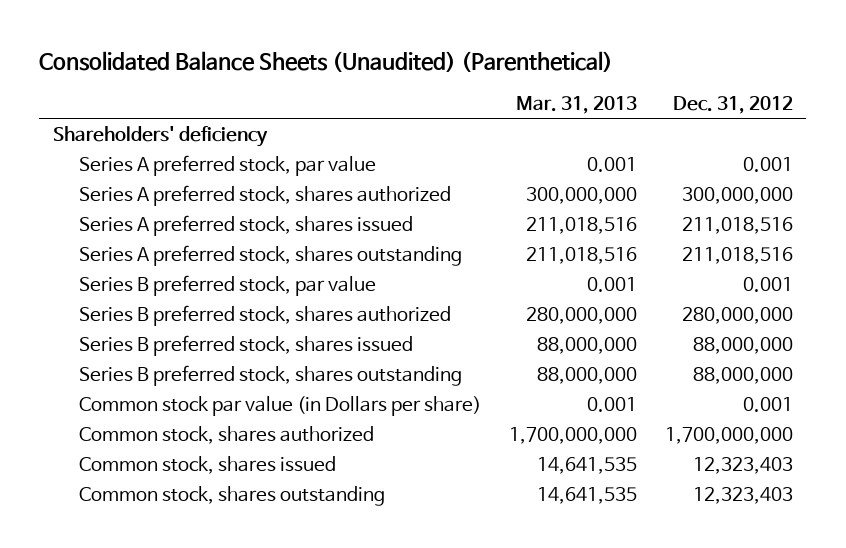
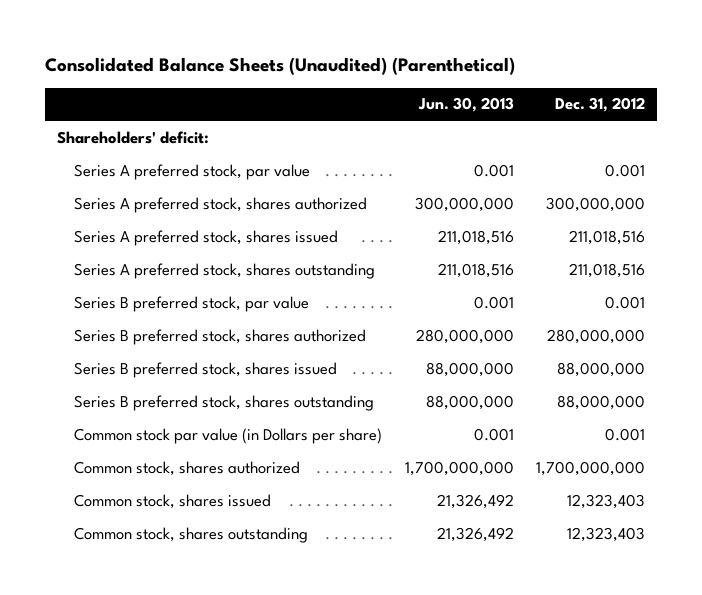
[515,96,637,115] Mar. 31, 2013 -> none
none -> [417,97,514,113] Jun. 30, 2013
[53,125,269,147] Shareholders' deficiency -> [56,130,209,144] Shareholders' deficit:

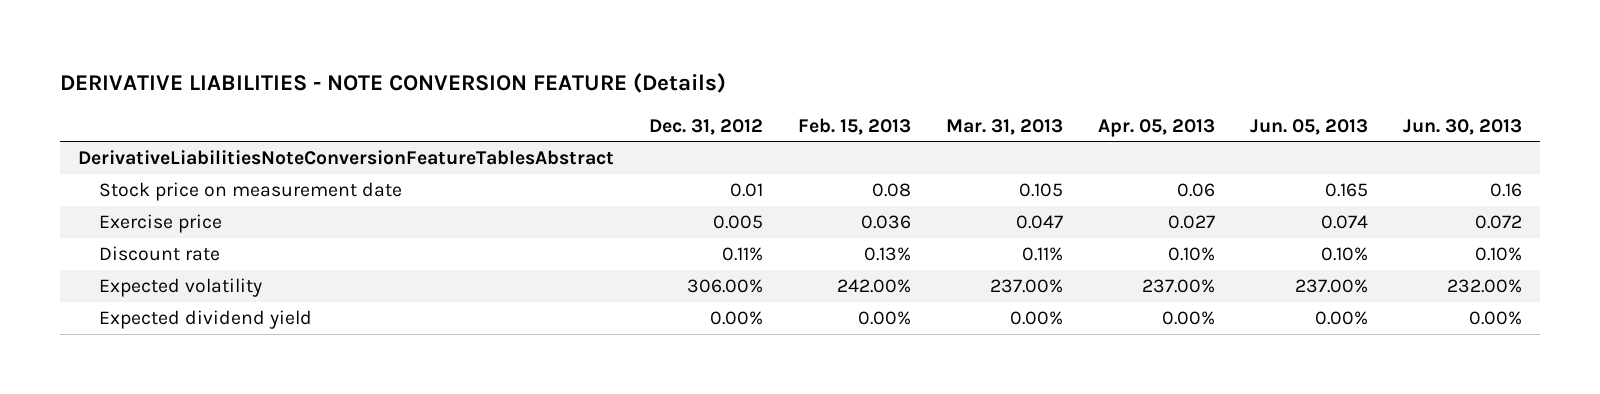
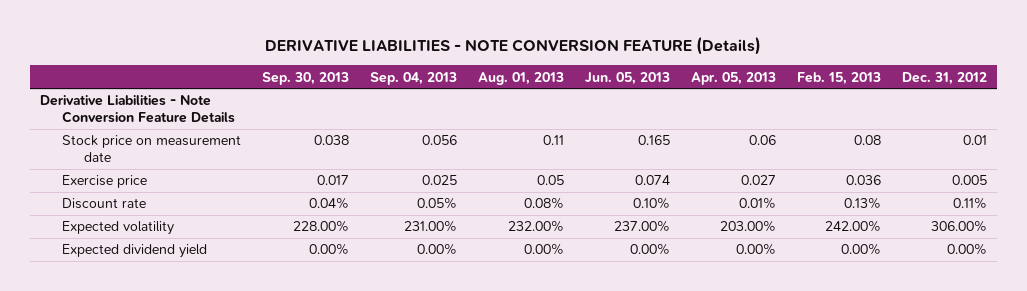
[945,118,1063,135] Mar. 31, 2013 -> none
[1403,118,1523,135] Jun. 30, 2013 -> none
none -> [262,71,350,85] Sep. 30, 2013
none -> [370,71,458,85] Sep. 04, 2013
none -> [477,71,564,85] Aug. 01, 2013
[77,149,614,165] DerivativeLiabilitiesNoteConversionFeatureTablesAbstract -> none
none -> [40,95,236,124] Derivative Liabilities - Note Conversion Feature Details
[1168,246,1216,261] 0.10% -> [738,197,776,210] 0.01%
[1142,278,1216,293] 237.00% -> [719,220,776,233] 203.00%

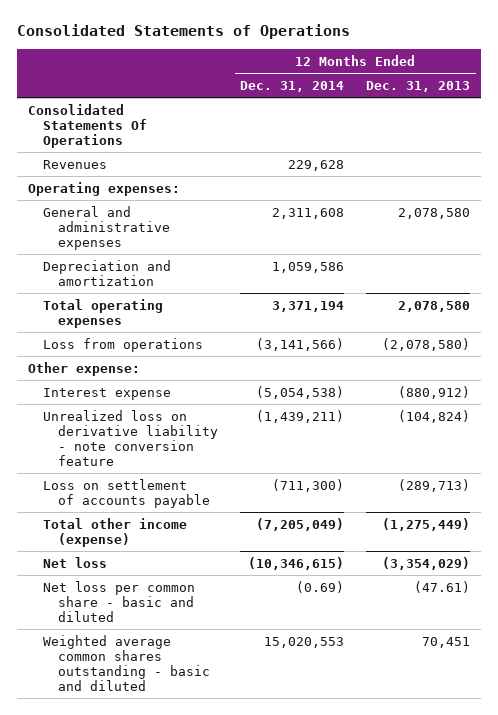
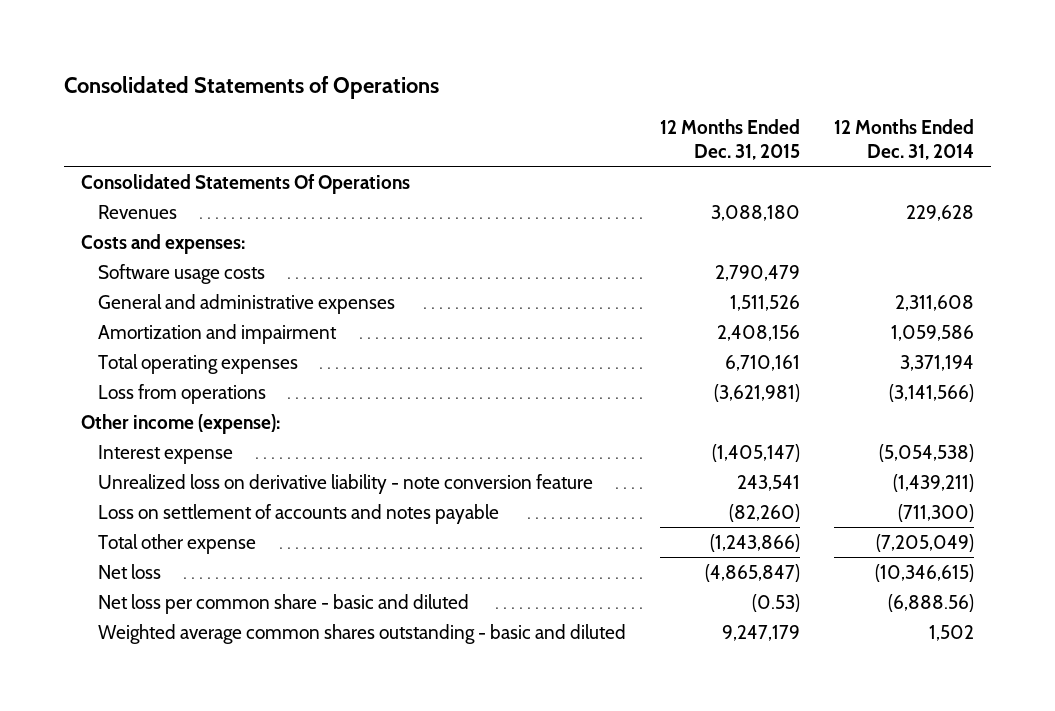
[366,80,471,92] Dec. 31, 2013 -> none
none -> [660,119,801,160] 12 Months Ended Dec. 31, 2015
[27,181,180,196] Operating expenses: -> [80,233,245,254] Costs and expenses:
none -> [98,263,266,284] Software usage costs
[42,259,171,286] Depreciation and amortization -> [98,323,338,344] Amortization and impairment
[27,361,140,376] Other expense: -> [80,413,280,434] Other income (expense):
[42,478,211,508] Loss on settlement of accounts payable -> [98,503,500,524] Loss on settlement of accounts and notes payable
[42,517,187,547] Total other income (expense) -> [98,533,257,554] Total other expense
[296,580,345,593] (0.69) -> [888,593,975,612] (6,888.56)
[264,636,345,648] 15,020,553 -> [929,624,975,641] 1,502

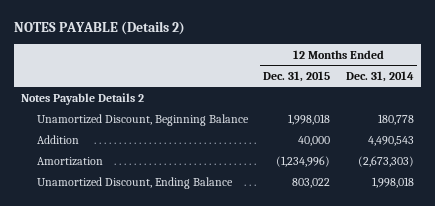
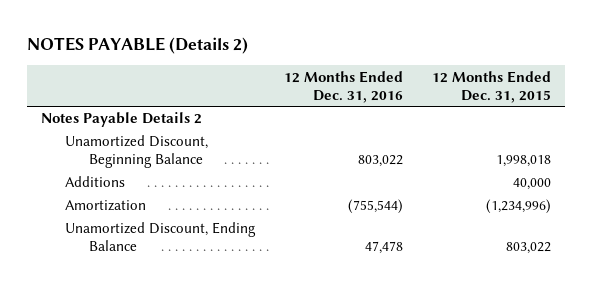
[345,70,414,82] Dec. 31, 2014 -> none
none -> [283,70,403,103] 12 Months Ended Dec. 31, 2016
[37,134,80,144] Addition -> [64,176,125,188] Additions

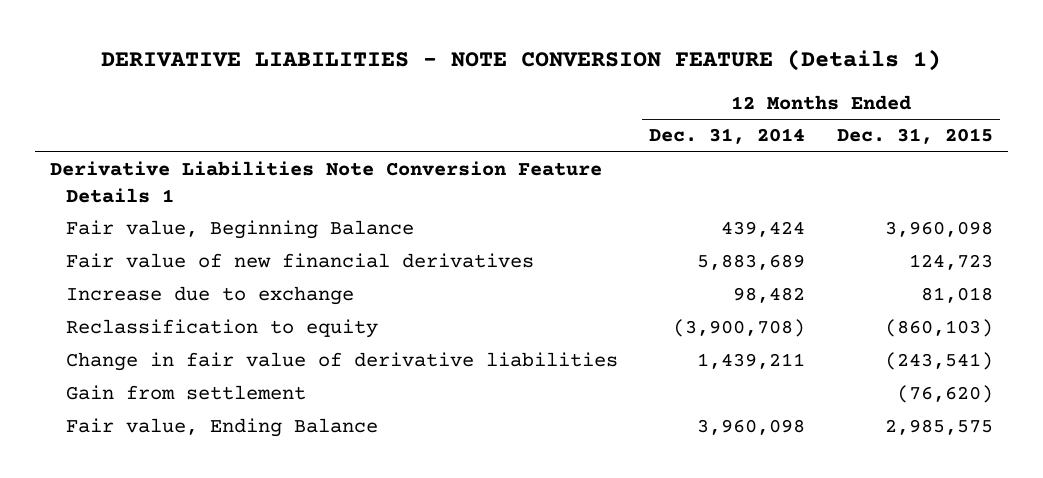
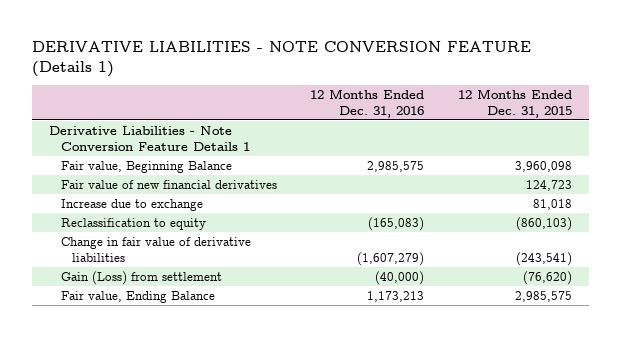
[649,128,806,145] Dec. 31, 2014 -> none
none -> [310,88,425,118] 12 Months Ended Dec. 31, 2016
[50,161,603,203] Derivative Liabilities Note Conversion Feature Details 1 -> [48,126,250,151] Derivative Liabilities - Note Conversion Feature Details 1
[66,385,307,401] Gain from settlement -> [60,271,222,286] Gain (Loss) from settlement

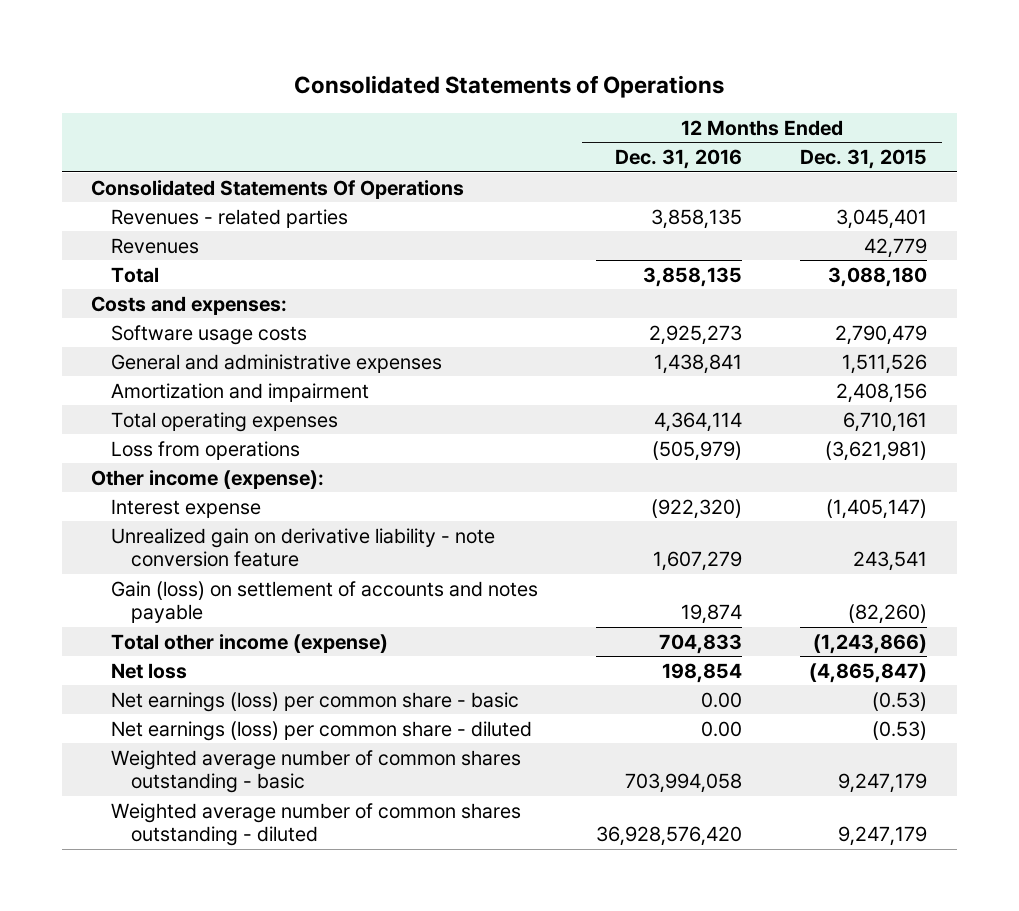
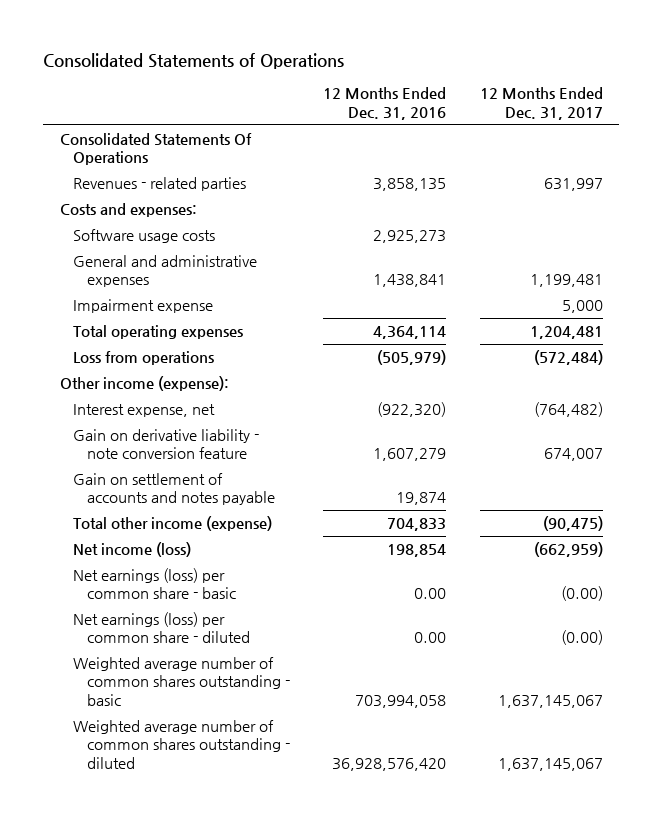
[800,148,928,169] Dec. 31, 2015 -> none
none -> [479,87,603,120] 12 Months Ended Dec. 31, 2017
[110,237,199,254] Revenues -> none
[110,266,159,283] Total -> none
[110,382,369,402] Amortization and impairment -> none
none -> [73,299,214,314] Impairment expense
[110,498,261,518] Interest expense -> [73,404,216,418] Interest expense, net
[110,527,495,567] Unrealized gain on derivative liability - note conversion feature -> [73,429,260,460] Gain on derivative liability - note conversion feature
[110,580,538,623] Gain (loss) on settlement of accounts and notes payable -> [73,473,275,506] Gain on settlement of accounts and notes payable
[110,662,187,679] Net loss -> [73,542,192,558] Net income (loss)

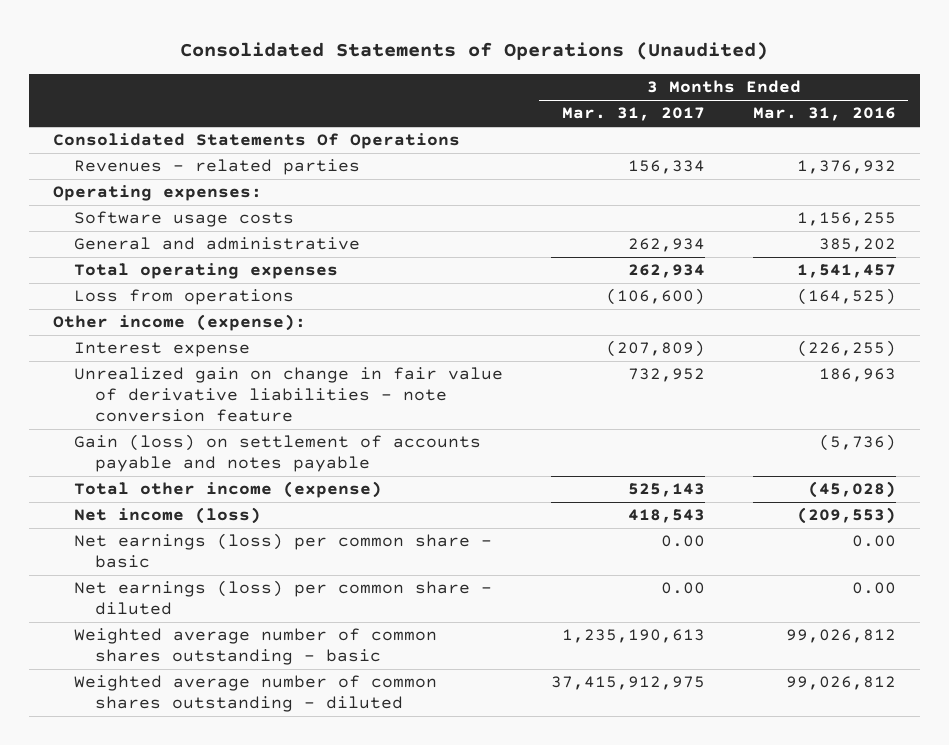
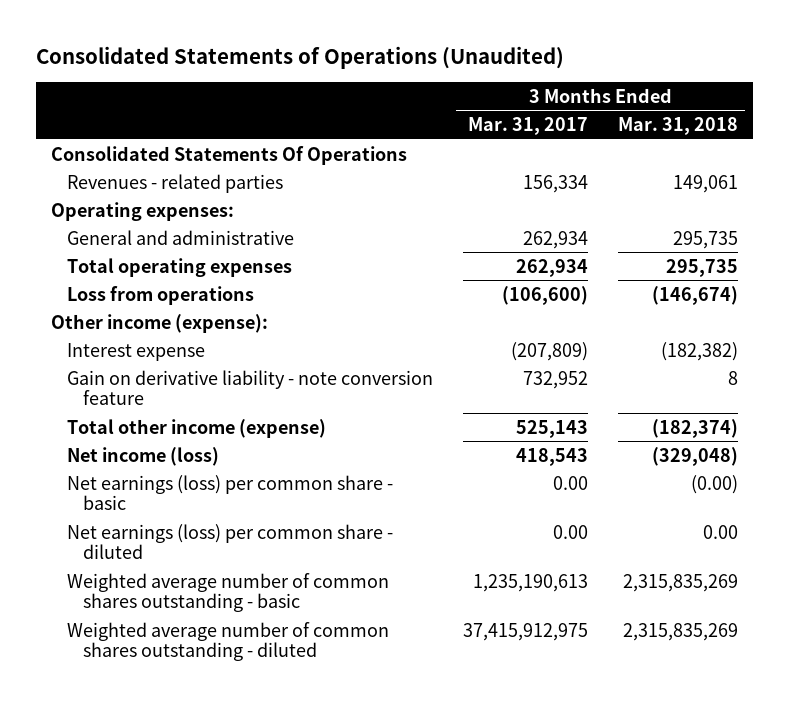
[753,107,897,122] Mar. 31, 2016 -> none
none -> [618,117,739,136] Mar. 31, 2018
[73,211,294,228] Software usage costs -> none
[73,434,481,473] Gain (loss) on settlement of accounts payable and notes payable -> none
[73,367,503,422] Unrealized gain on change in fair value of derivative liabilities - note conversion feature -> [67,369,434,406] Gain on derivative liability - note conversion feature

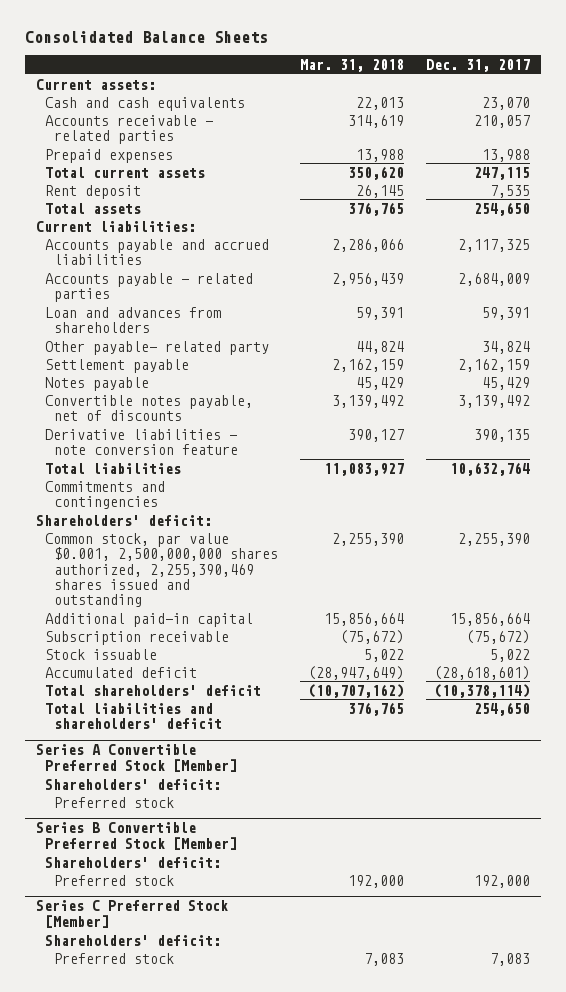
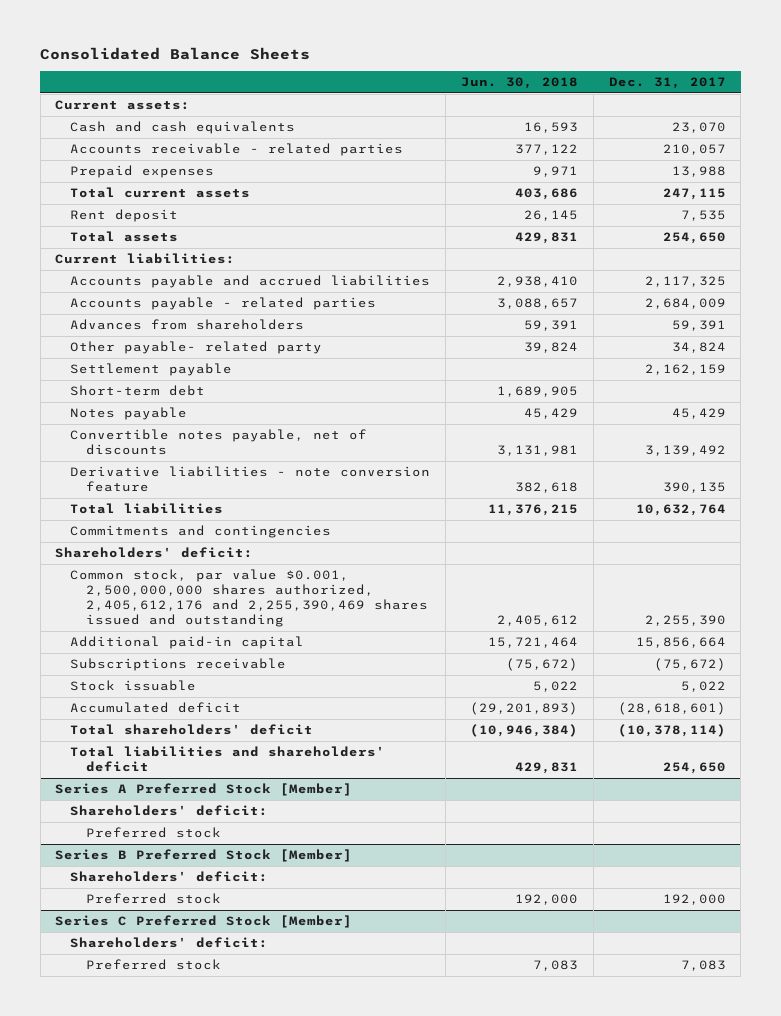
[300,59,405,73] Mar. 31, 2018 -> none
none -> [461,76,579,89] Jun. 30, 2018
[45,306,222,334] Loan and advances from shareholders -> [70,319,305,331] Advances from shareholders
none -> [70,385,206,397] Short-term debt
[45,532,279,608] Common stock, par value $0.001, 2,500,000,000 shares authorized, 2,255,390,469 shares issued and outstanding -> [70,569,428,627] Common stock, par value $0.001, 2,500,000,000 shares authorized, 2,405,612,176 and 2,255,390,469 shares issued and outstanding
[45,630,230,645] Subscription receivable -> [70,658,287,672] Subscriptions receivable
[35,744,238,772] Series A Convertible Preferred Stock [Member] -> [55,783,353,797] Series A Preferred Stock [Member]
[35,822,238,850] Series B Convertible Preferred Stock [Member] -> [55,849,353,863] Series B Preferred Stock [Member]

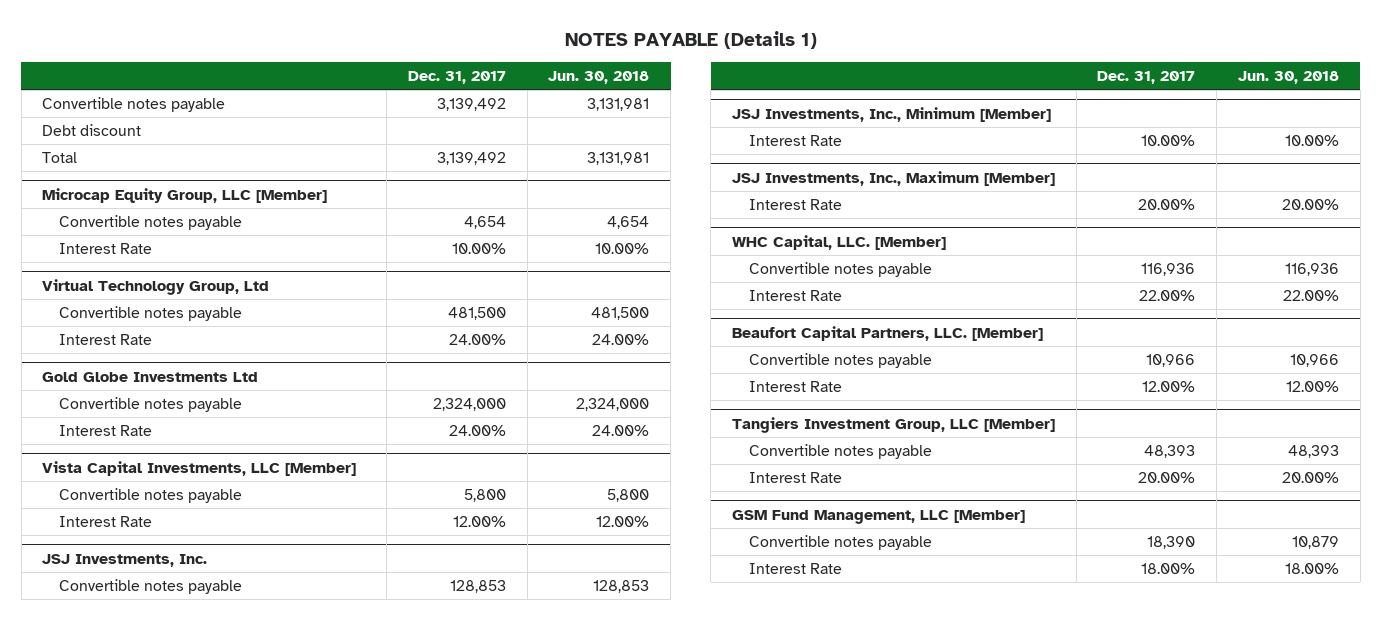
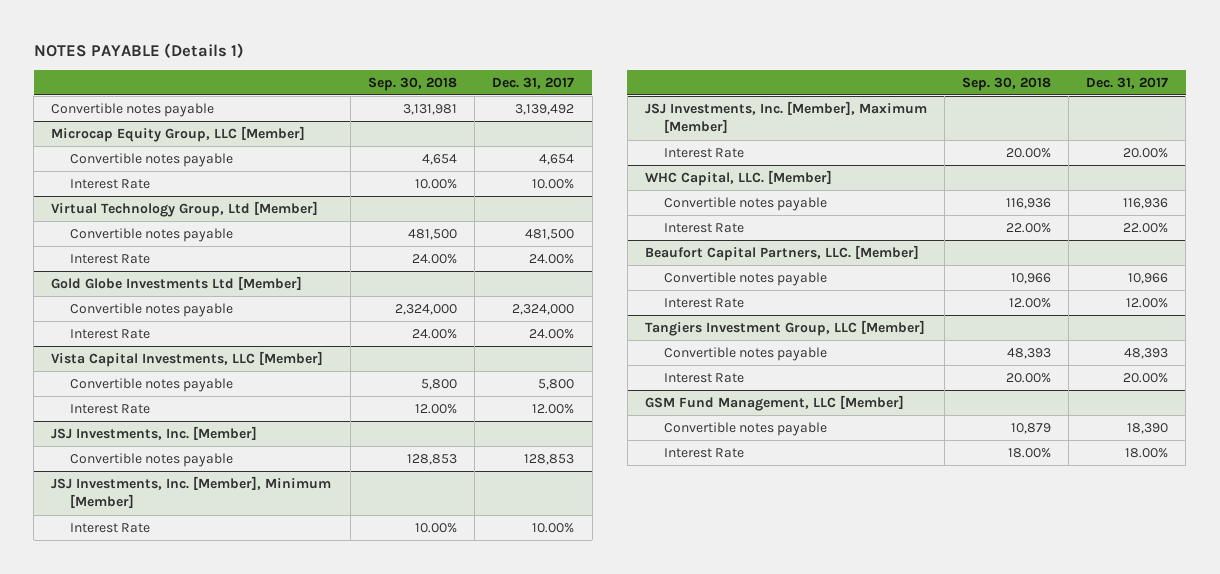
[548,71,650,85] Jun. 30, 2018 -> none
none -> [368,76,458,91] Sep. 30, 2018
[42,124,142,137] Debt discount -> none
[42,152,78,164] Total -> none
[42,279,270,296] Virtual Technology Group, Ltd -> [51,201,319,218] Virtual Technology Group, Ltd [Member]
[42,372,259,383] Gold Globe Investments Ltd -> [51,276,303,291] Gold Globe Investments Ltd [Member]
[42,554,208,568] JSJ Investments, Inc. -> [51,426,258,441] JSJ Investments, Inc. [Member]
[731,107,1051,123] JSJ Investments, Inc., Minimum [Member] -> [51,476,332,509] JSJ Investments, Inc. [Member], Minimum [Member]
[731,171,1055,187] JSJ Investments, Inc., Maximum [Member] -> [645,101,928,134] JSJ Investments, Inc. [Member], Maximum [Member]

